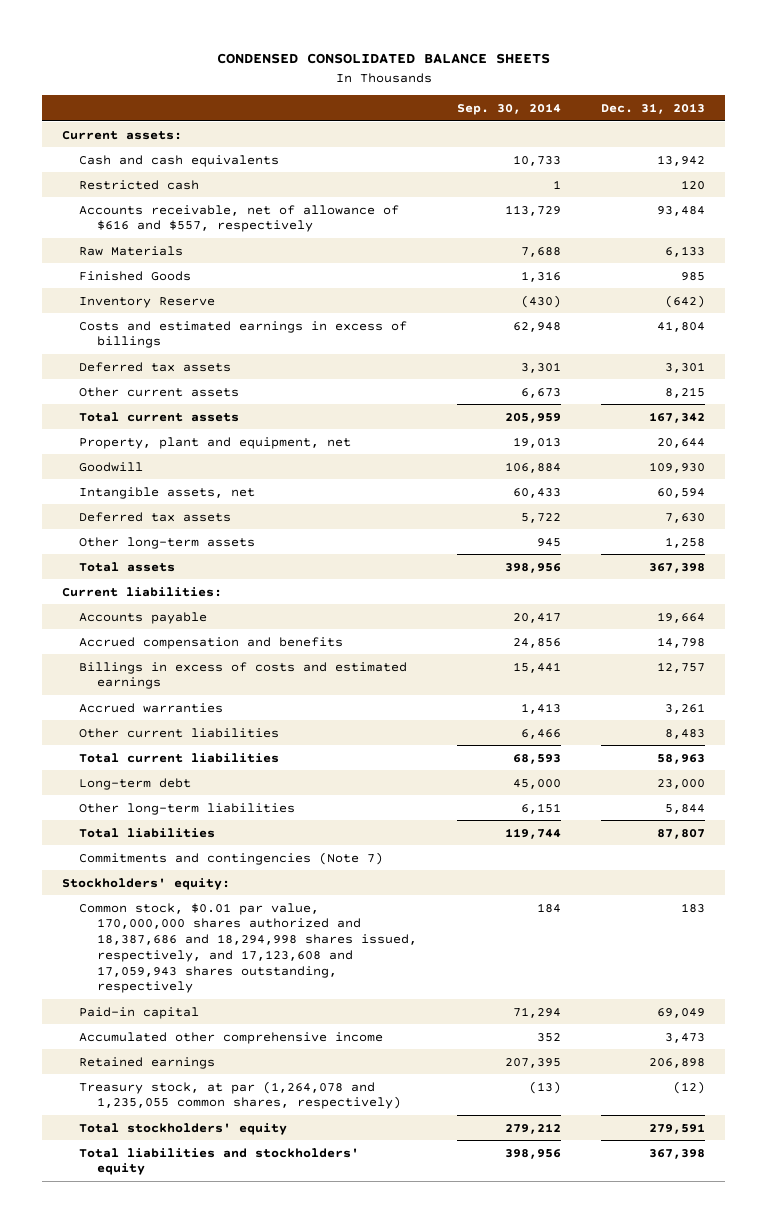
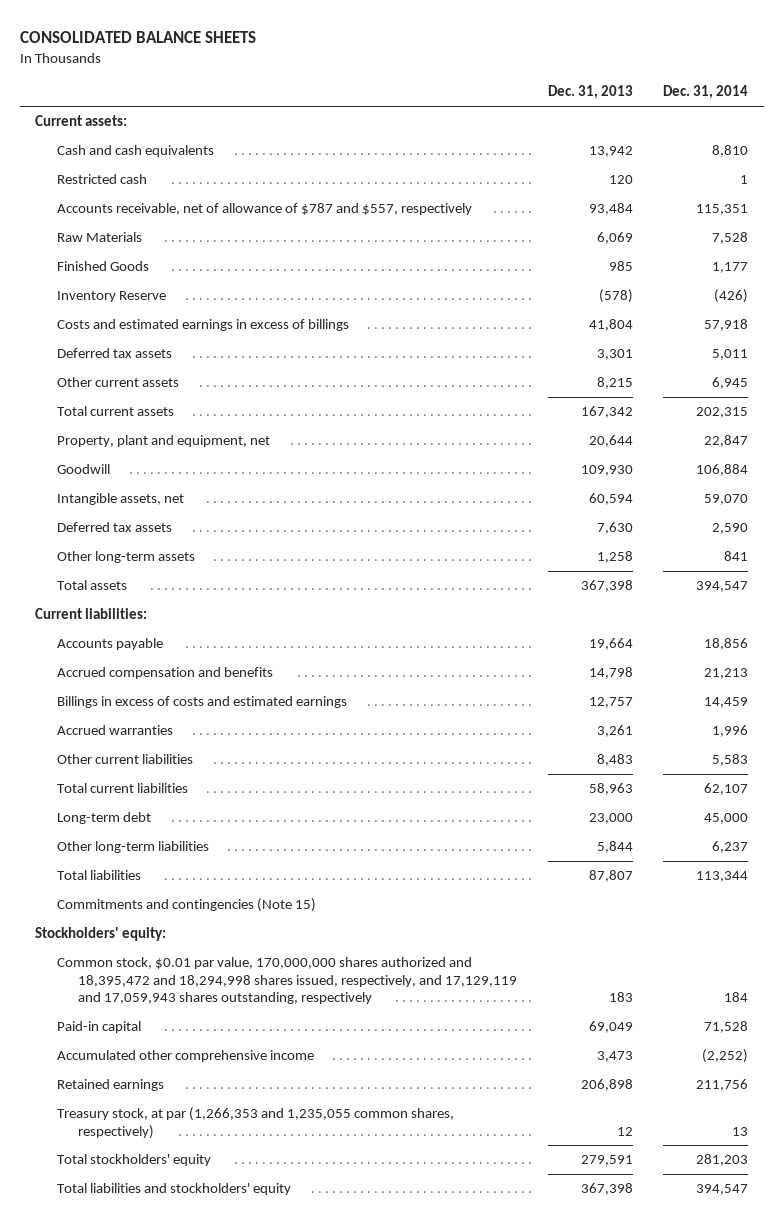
[216,53,550,65] CONDENSED CONSOLIDATED BALANCE SHEETS -> [20,30,257,43] CONSOLIDATED BALANCE SHEETS
[456,102,561,115] Sep. 30, 2014 -> none
none -> [663,85,749,100] Dec. 31, 2014
[79,204,400,233] Accounts receivable, net of allowance of $616 and $557, respectively -> [56,203,472,216] Accounts receivable, net of allowance of $787 and $557, respectively
[664,245,705,257] 6,133 -> [596,232,633,245] 6,069
[664,294,705,308] (642) -> [598,289,633,304] (578)
[79,851,384,865] Commitments and contingencies (Note 7) -> [56,898,316,913] Commitments and contingencies (Note 15)
[79,902,417,994] Common stock, $0.01 par value, 170,000,000 shares authorized and 18,387,686 and 18,294,998 shares issued, respectively, and 17,123,608 and 17,059,943 shares outstanding, respectively -> [56,957,518,1005] Common stock, $0.01 par value, 170,000,000 shares authorized and 18,395,472 and 18,294,998 shares issued, respectively, and 17,129,119 and 17,059,943 shares outstanding, respectively
[79,1080,401,1110] Treasury stock, at par (1,264,078 and 1,235,055 common shares, respectively) -> [56,1107,454,1139] Treasury stock, at par (1,266,353 and 1,235,055 common shares, respectively)
[672,1080,705,1094] (12) -> [616,1126,633,1136] 12

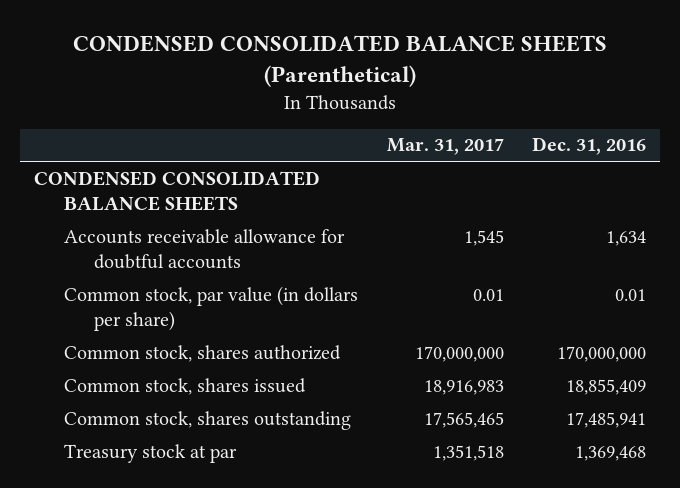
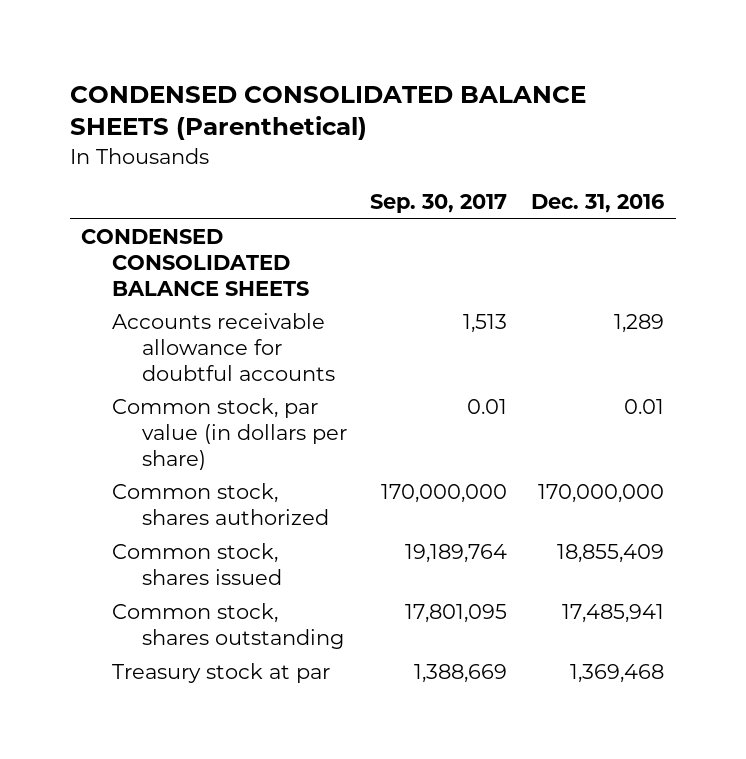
[386,138,504,156] Mar. 31, 2017 -> none
none -> [370,194,508,214] Sep. 30, 2017
[606,230,647,246] 1,634 -> [614,314,665,334] 1,289

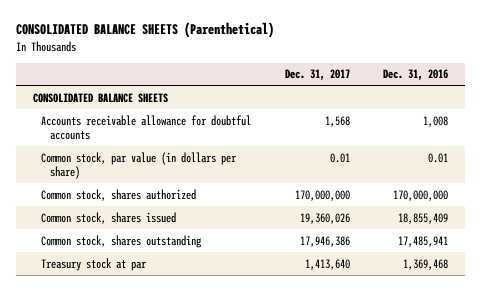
[69,85,586,141] CONDENSED CONSOLIDATED BALANCE SHEETS (Parenthetical) -> [15,22,274,39] CONSOLIDATED BALANCE SHEETS (Parenthetical)
[370,194,508,214] Sep. 30, 2017 -> none
none -> [284,69,350,82] Dec. 31, 2017
[81,229,309,296] CONDENSED CONSOLIDATED BALANCE SHEETS -> [32,92,168,103] CONSOLIDATED BALANCE SHEETS
[614,314,665,334] 1,289 -> [423,115,449,127] 1,008

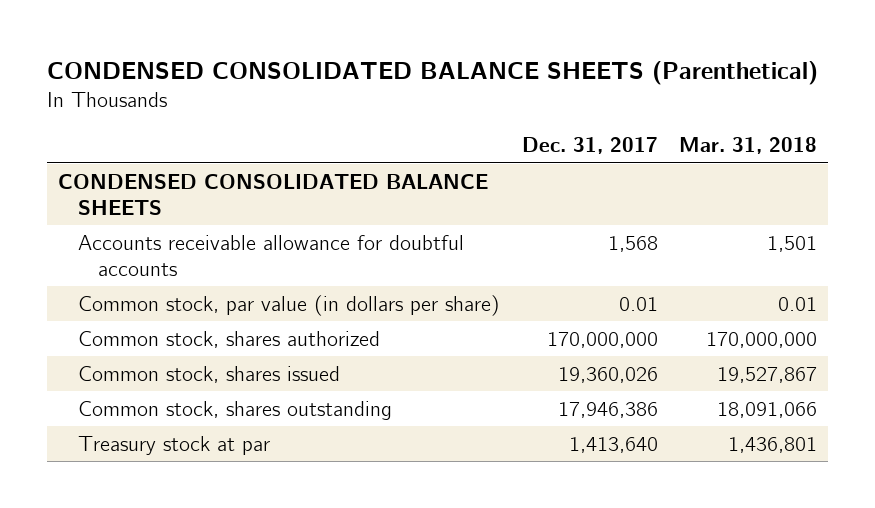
[15,22,274,39] CONSOLIDATED BALANCE SHEETS (Parenthetical) -> [47,61,819,86] CONDENSED CONSOLIDATED BALANCE SHEETS (Parenthetical)
[383,69,449,82] Dec. 31, 2016 -> none
none -> [679,137,818,155] Mar. 31, 2018
[32,92,168,103] CONSOLIDATED BALANCE SHEETS -> [58,173,489,215] CONDENSED CONSOLIDATED BALANCE SHEETS

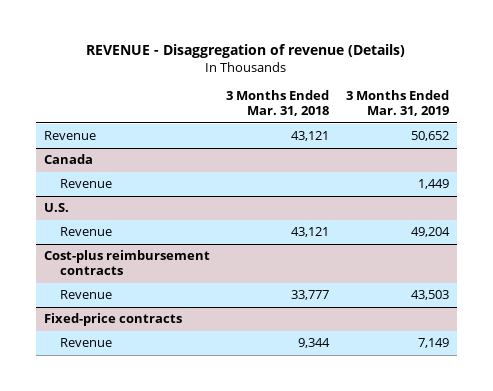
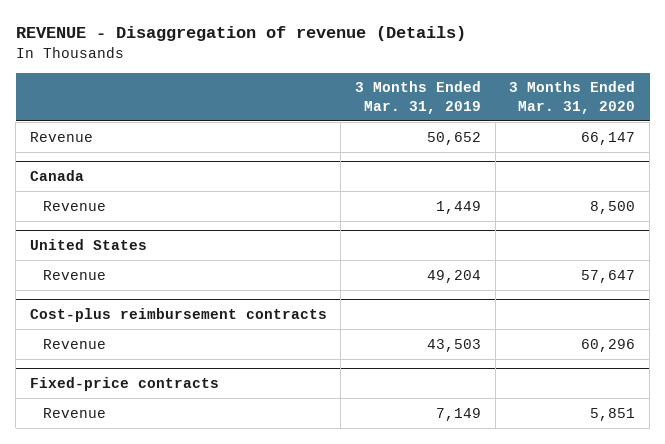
[226,90,330,117] 3 Months Ended Mar. 31, 2018 -> none
none -> [509,81,636,114] 3 Months Ended Mar. 31, 2020
[43,203,69,213] U.S. -> [29,238,147,250] United States

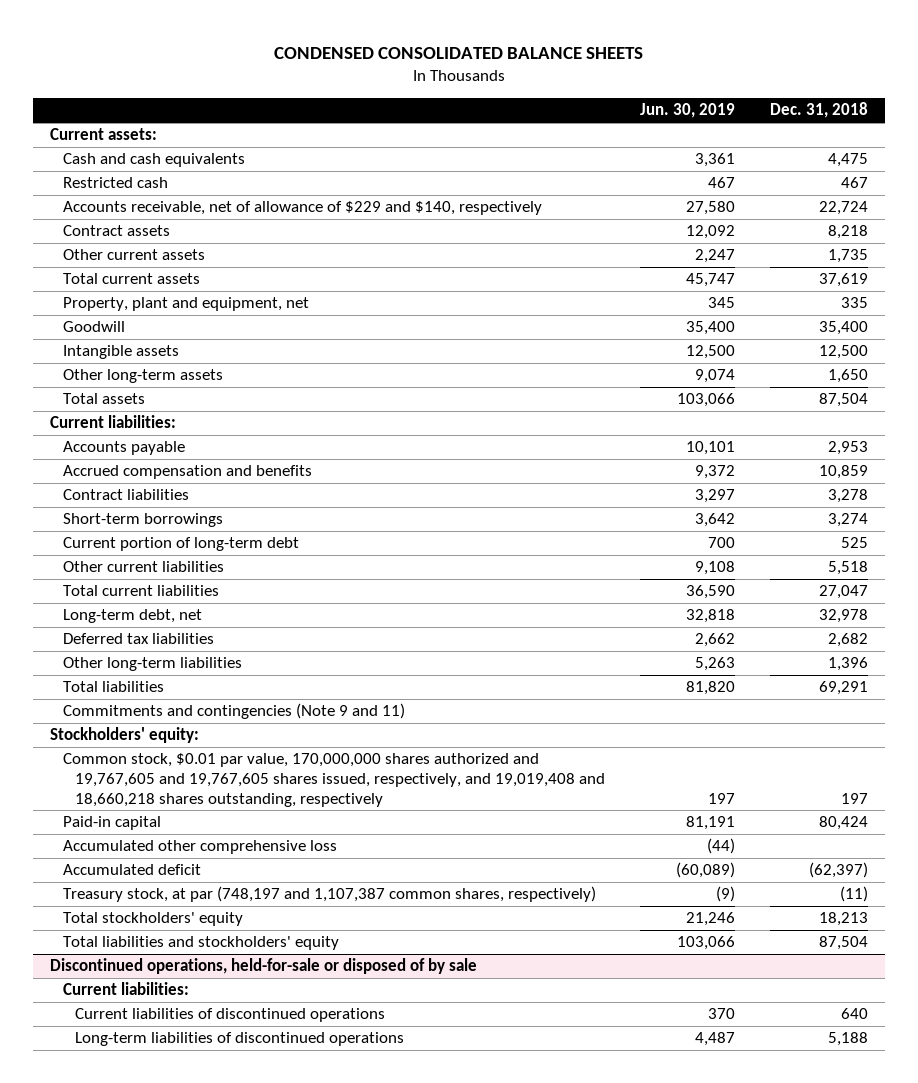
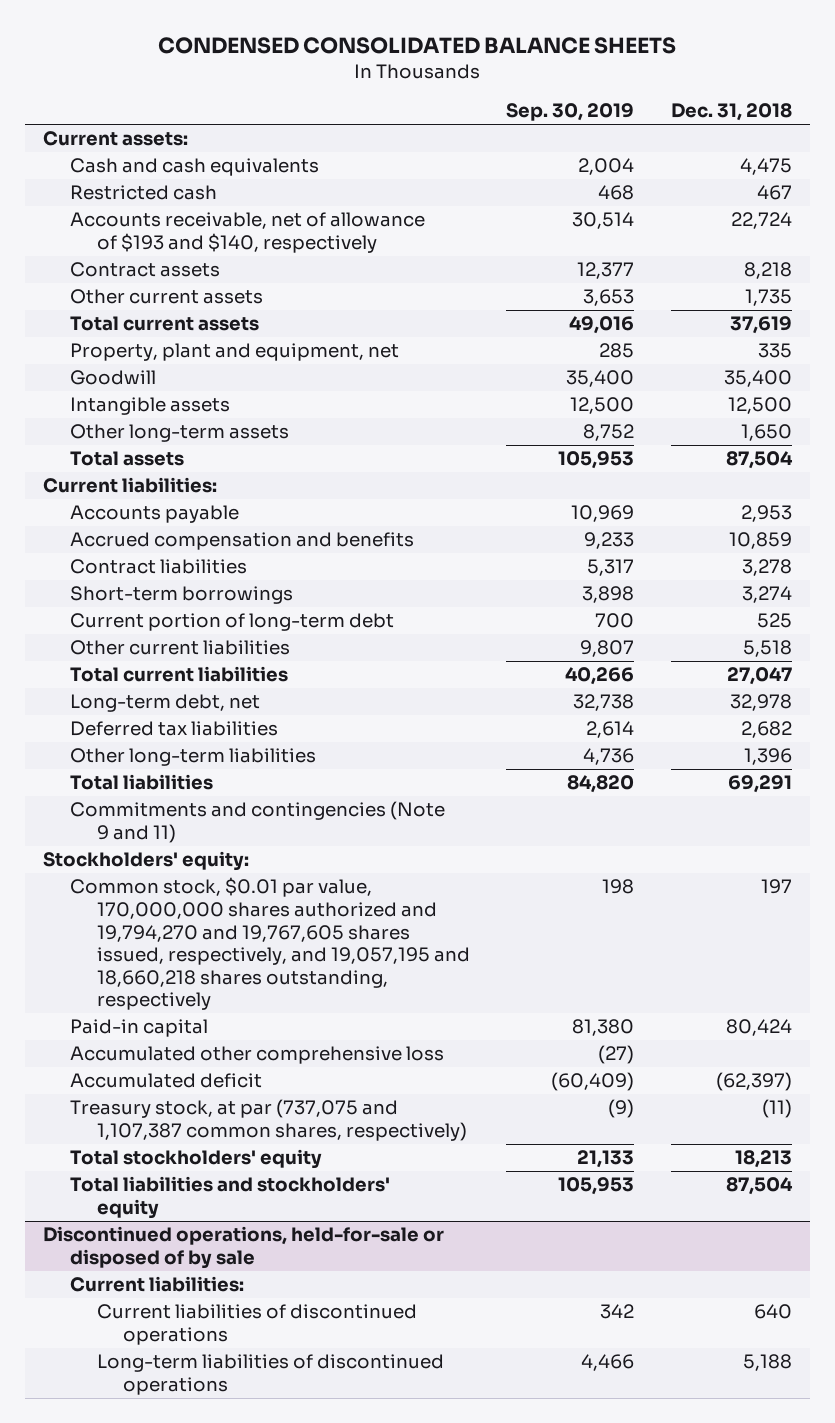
[640,103,736,119] Jun. 30, 2019 -> none
none -> [506,103,635,122] Sep. 30, 2019
[62,201,542,216] Accounts receivable, net of allowance of $229 and $140, respectively -> [69,212,425,253] Accounts receivable, net of allowance of $193 and $140, respectively
[62,753,606,807] Common stock, $0.01 par value, 170,000,000 shares authorized and 19,767,605 and 19,767,605 shares issued, respectively, and 19,019,408 and 18,660,218 shares outstanding, respectively -> [69,877,470,1011] Common stock, $0.01 par value, 170,000,000 shares authorized and 19,794,270 and 19,767,605 shares issued, respectively, and 19,057,195 and 18,660,218 shares outstanding, respectively
[62,886,596,903] Treasury stock, at par (748,197 and 1,107,387 common shares, respectively) -> [69,1099,467,1141] Treasury stock, at par (737,075 and 1,107,387 common shares, respectively)

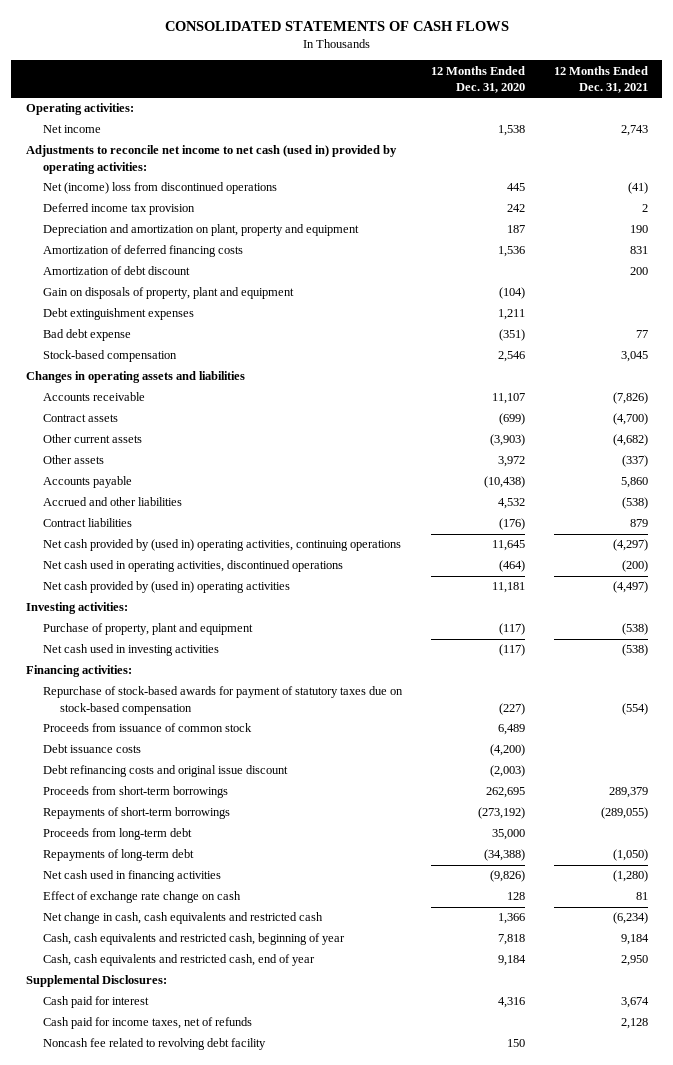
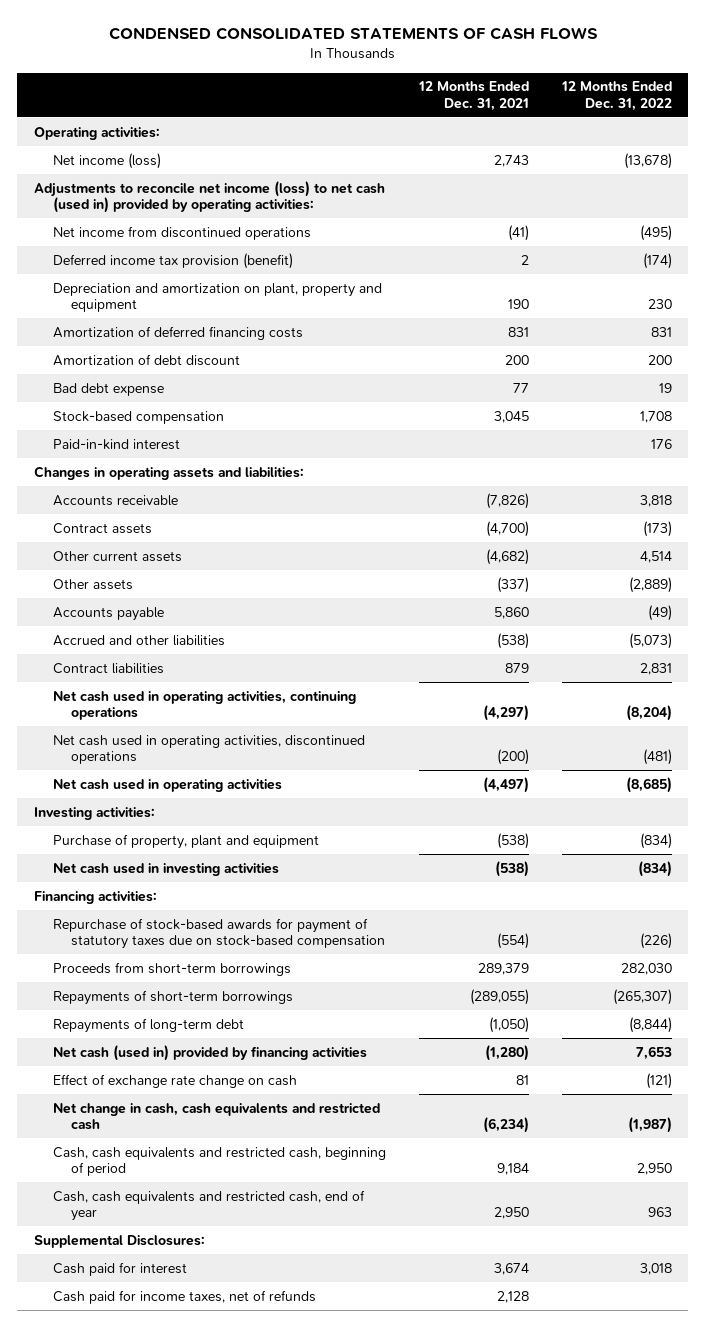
[164,20,509,31] CONSOLIDATED STATEMENTS OF CASH FLOWS -> [108,27,598,41] CONDENSED CONSOLIDATED STATEMENTS OF CASH FLOWS
[430,65,525,93] 12 Months Ended Dec. 31, 2020 -> none
none -> [560,81,672,111] 12 Months Ended Dec. 31, 2022
[42,125,101,134] Net income -> [52,152,161,169] Net income (loss)
[25,145,397,174] Adjustments to reconcile net income to net cash (used in) provided by operating activities: -> [33,180,385,214] Adjustments to reconcile net income (loss) to net cash (used in) provided by operating activities:
[42,182,277,195] Net (income) loss from discontinued operations -> [52,225,311,240] Net income from discontinued operations
[42,203,195,216] Deferred income tax provision -> [52,252,293,269] Deferred income tax provision (benefit)
[42,287,294,300] Gain on disposals of property, plant and equipment -> none
[42,308,194,321] Debt extinguishment expenses -> none
none -> [52,438,180,450] Paid-in-kind interest
[25,371,245,384] Changes in operating assets and liabilities -> [33,465,304,480] Changes in operating assets and liabilities:
[42,539,401,552] Net cash provided by (used in) operating activities, continuing operations -> [52,690,356,721] Net cash used in operating activities, continuing operations
[42,581,290,594] Net cash provided by (used in) operating activities -> [52,778,282,792] Net cash used in operating activities
[42,723,252,733] Proceeds from issuance of common stock -> none
[42,744,141,754] Debt issuance costs -> none
[42,765,288,778] Debt refinancing costs and original issue discount -> none
[42,828,192,841] Proceeds from long-term debt -> none
[42,870,221,883] Net cash used in financing activities -> [52,1044,367,1061] Net cash (used in) provided by financing activities
[42,933,345,946] Cash, cash equivalents and restricted cash, beginning of year -> [52,1146,386,1177] Cash, cash equivalents and restricted cash, beginning of period
[42,1038,266,1051] Noncash fee related to revolving debt facility -> none

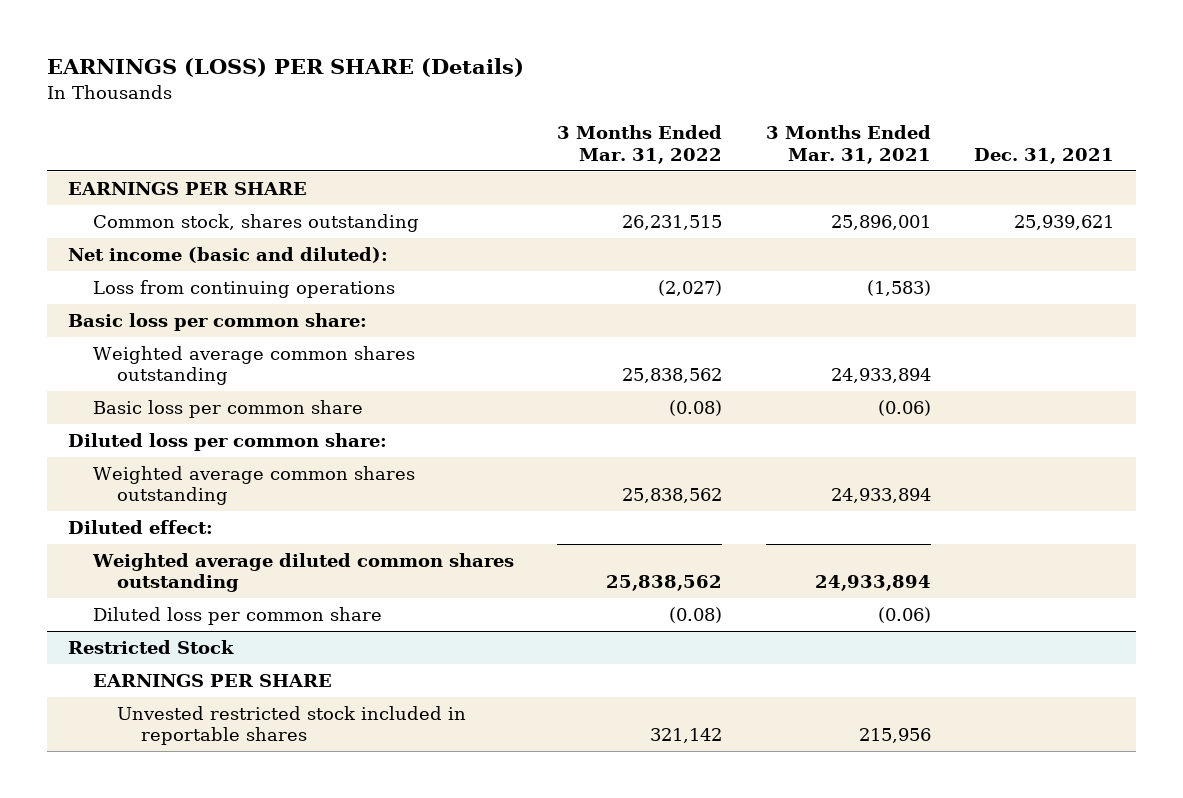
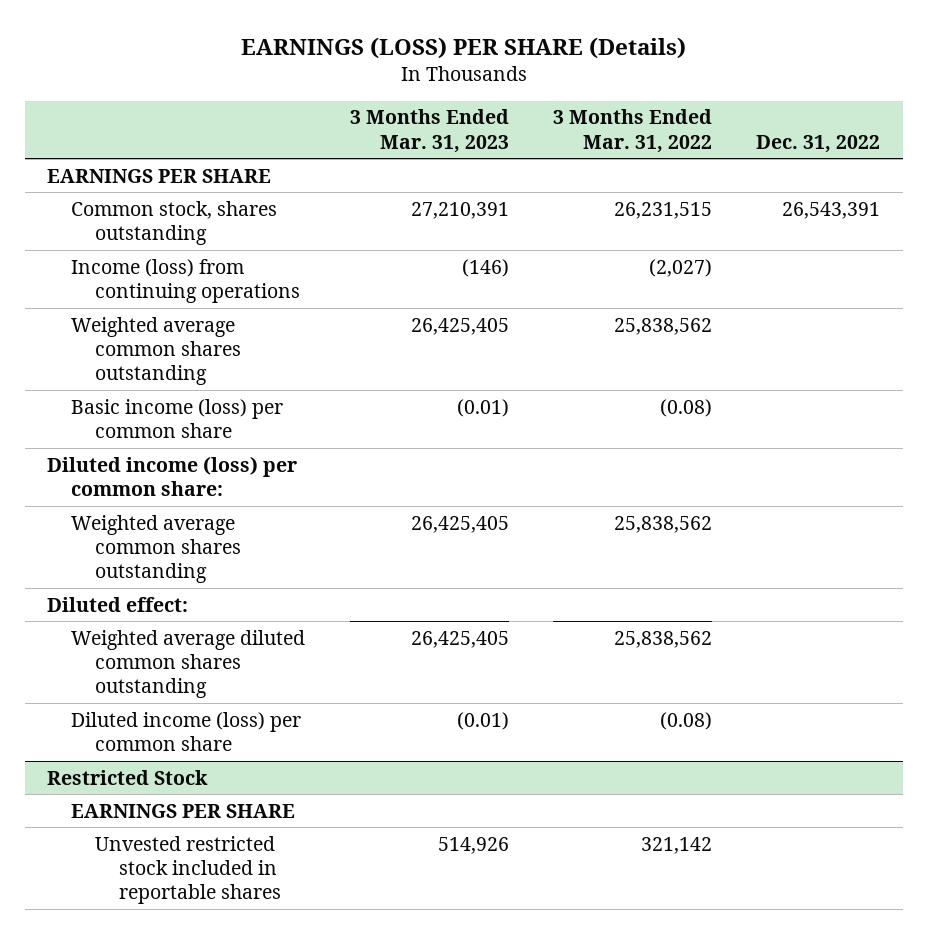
[765,125,931,164] 3 Months Ended Mar. 31, 2021 -> none
[974,147,1115,164] Dec. 31, 2021 -> none
none -> [349,109,509,153] 3 Months Ended Mar. 31, 2023
none -> [756,134,881,153] Dec. 31, 2022
[68,246,389,263] Net income (basic and diluted): -> none
[68,312,368,331] Basic loss per common share: -> none
[92,279,395,298] Loss from continuing operations -> [71,258,301,304] Income (loss) from continuing operations
[92,399,363,418] Basic loss per common share -> [71,398,284,439] Basic income (loss) per common share
[68,432,388,451] Diluted loss per common share: -> [47,455,298,497] Diluted income (loss) per common share:
[92,606,382,625] Diluted loss per common share -> [71,711,302,752] Diluted income (loss) per common share

